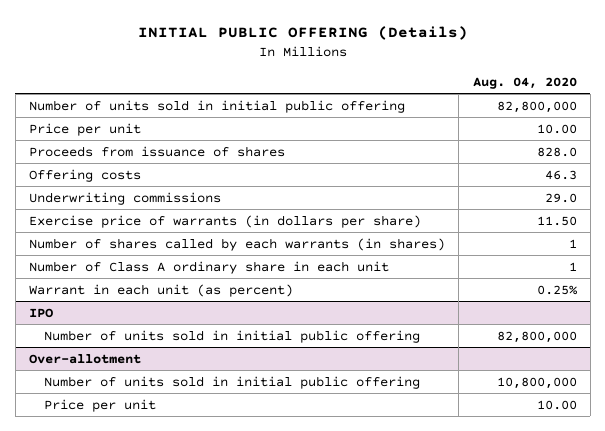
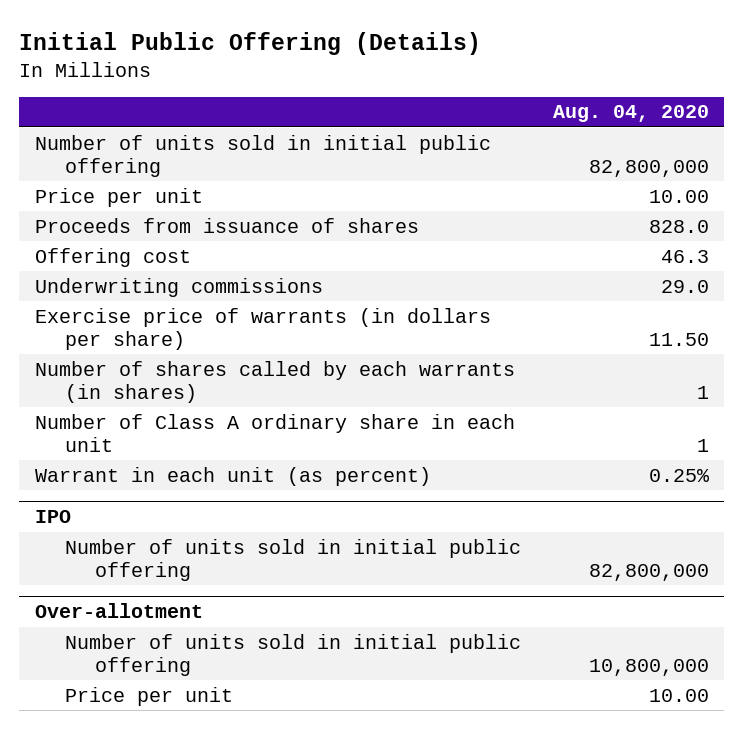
[137,25,468,40] INITIAL PUBLIC OFFERING (Details) -> [18,31,481,55] Initial Public Offering (Details)
[28,168,141,182] Offering costs -> [34,247,191,267] Offering cost

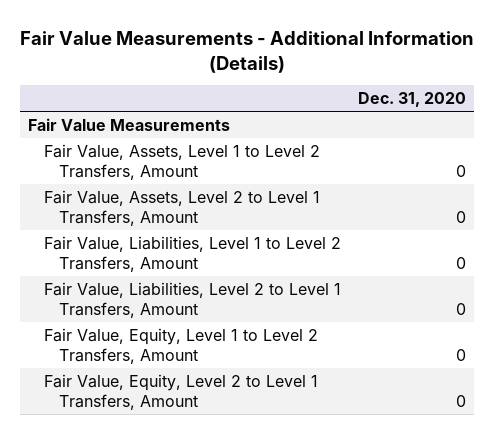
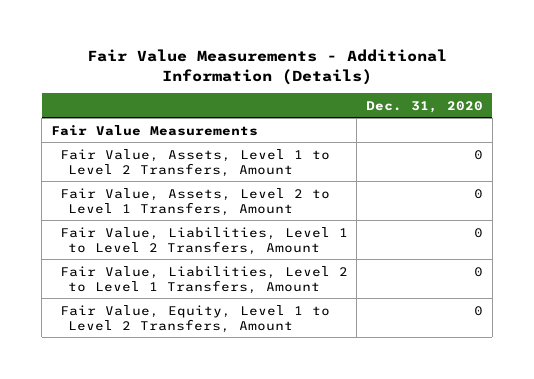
[43,373,318,410] Fair Value, Equity, Level 2 to Level 1 Transfers, Amount -> none

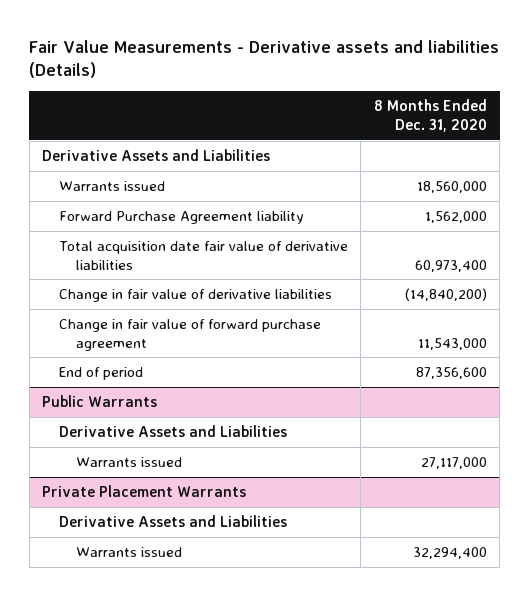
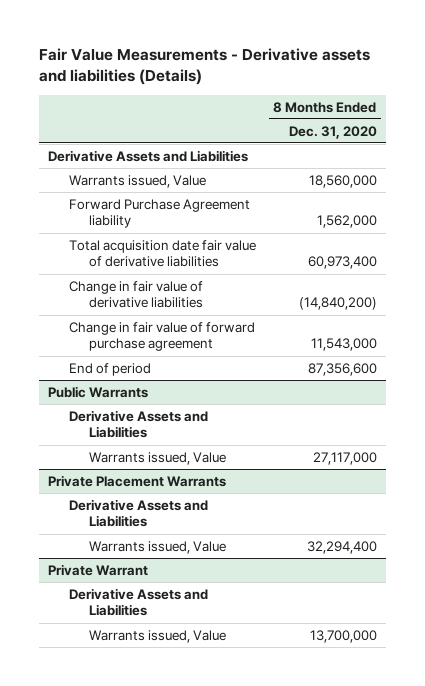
[59,181,166,192] Warrants issued -> [68,174,206,188] Warrants issued, Value
[76,457,183,468] Warrants issued -> [89,451,227,465] Warrants issued, Value
[76,547,183,558] Warrants issued -> [89,540,227,554] Warrants issued, Value
none -> [48,563,149,576] Private Warrant
none -> [68,587,208,617] Derivative Assets and Liabilities
none -> [89,629,227,643] Warrants issued, Value

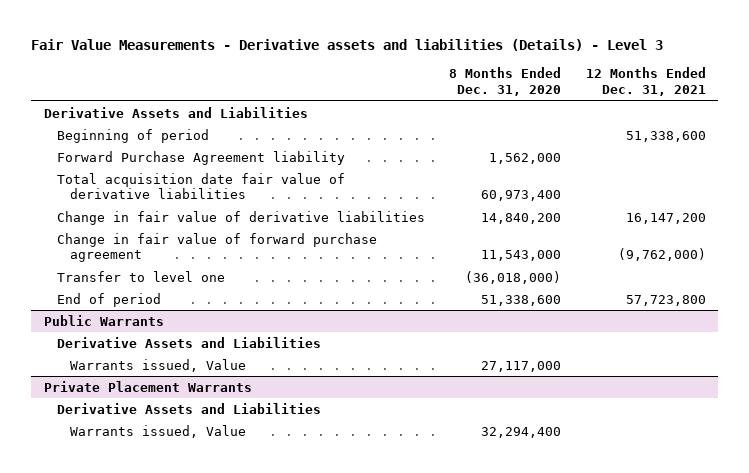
[39,48,371,86] Fair Value Measurements - Derivative assets and liabilities (Details) -> [31,39,664,52] Fair Value Measurements - Derivative assets and liabilities (Details) - Level 3
none -> [585,67,706,97] 12 Months Ended Dec. 31, 2021
[68,174,206,188] Warrants issued, Value -> none
none -> [56,128,209,143] Beginning of period
[298,297,377,311] (14,840,200) -> [481,212,562,224] 14,840,200
none -> [56,270,225,282] Transfer to level one
[307,362,377,376] 87,356,600 -> [481,294,562,306] 51,338,600
[48,563,149,576] Private Warrant -> none
[68,587,208,617] Derivative Assets and Liabilities -> none
[89,629,227,643] Warrants issued, Value -> none

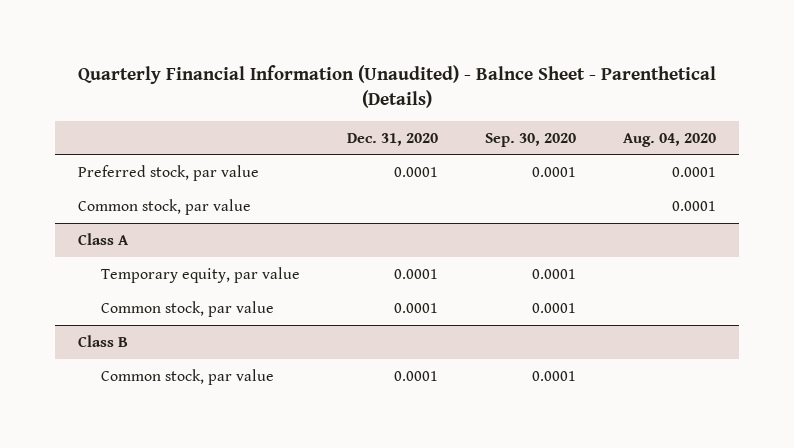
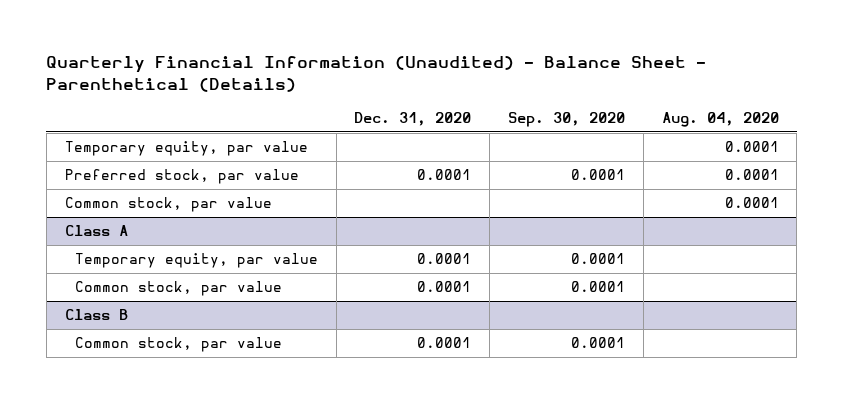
[78,64,717,108] Quarterly Financial Information (Unaudited) - Balnce Sheet - Parenthetical (Details) -> [46,56,707,93] Quarterly Financial Information (Unaudited) - Balance Sheet - Parenthetical (Details)
none -> [64,141,308,157] Temporary equity, par value

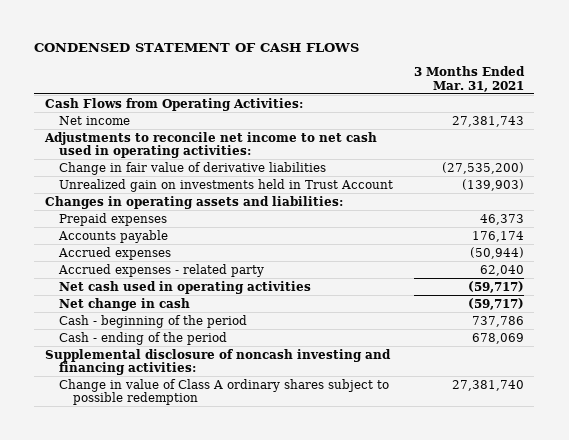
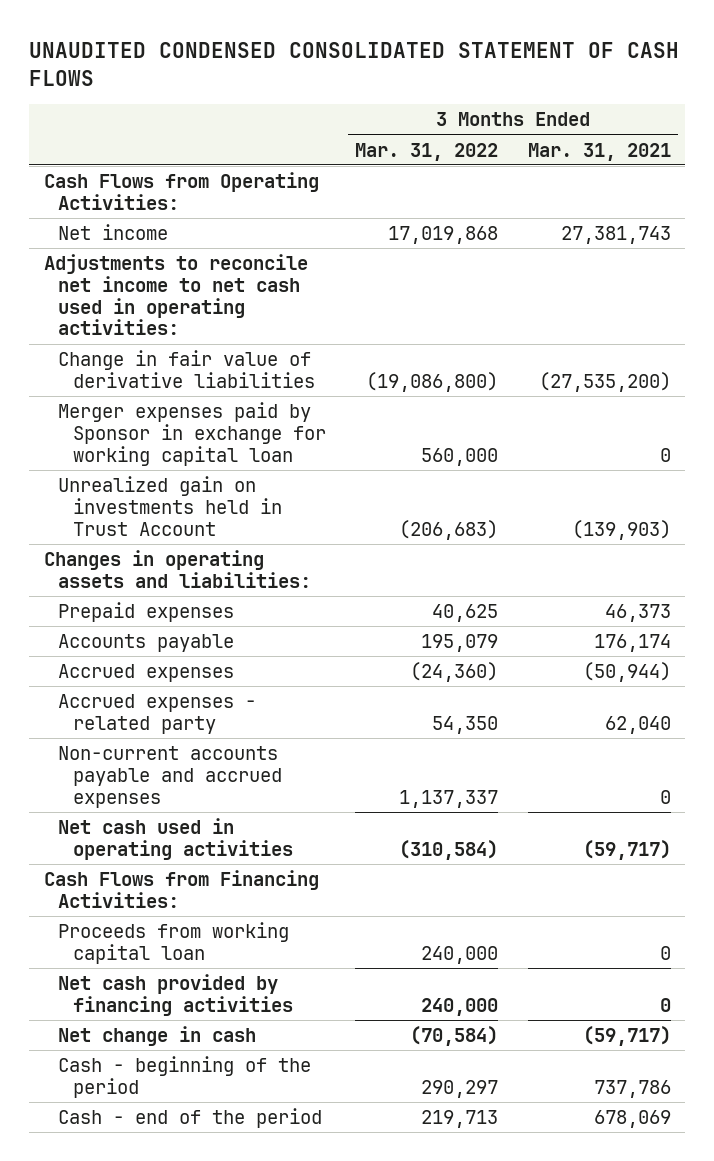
[34,43,360,53] CONDENSED STATEMENT OF CASH FLOWS -> [28,41,679,87] UNAUDITED CONDENSED CONSOLIDATED STATEMENT OF CASH FLOWS
none -> [355,142,499,161] Mar. 31, 2022
none -> [58,401,327,466] Merger expenses paid by Sponsor in exchange for working capital loan
none -> [58,745,283,808] Non-current accounts payable and accrued expenses
none -> [43,869,319,908] Cash Flows from Financing Activities:
none -> [58,921,290,964] Proceeds from working capital loan
none -> [58,973,294,1016] Net cash provided by financing activities
[44,348,391,376] Supplemental disclosure of noncash investing and financing activities: -> none
[59,378,390,406] Change in value of Class A ordinary shares subject to possible redemption -> none
[59,331,228,345] Cash - ending of the period -> [58,1107,323,1128] Cash - end of the period

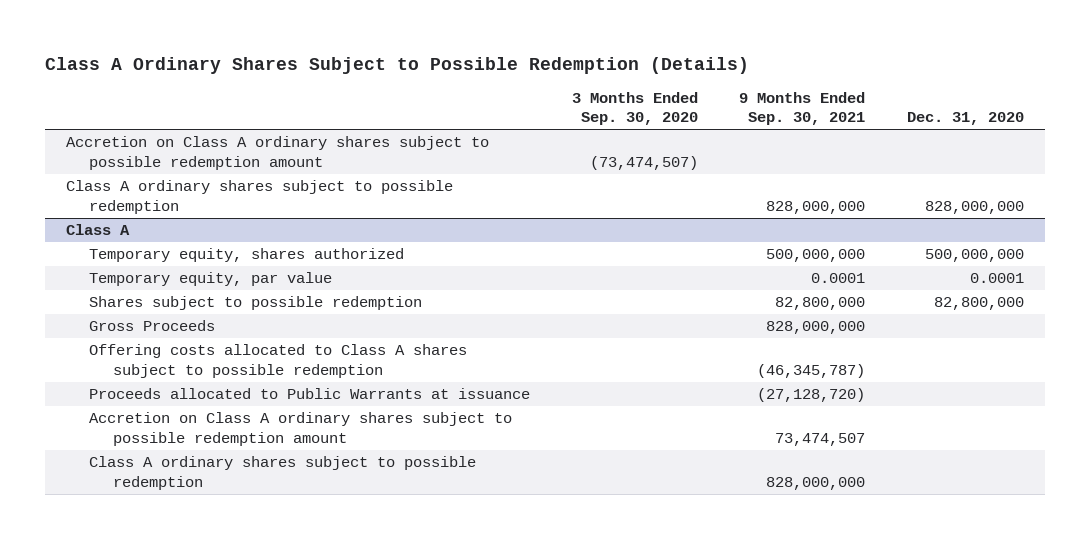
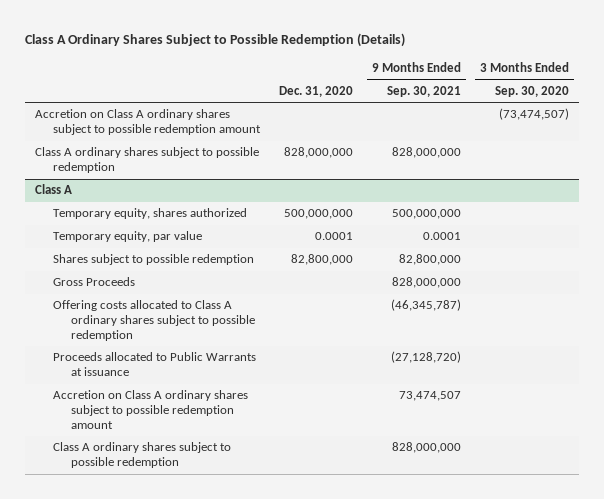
[89,344,468,379] Offering costs allocated to Class A shares subject to possible redemption -> [52,300,256,341] Offering costs allocated to Class A ordinary shares subject to possible redemption

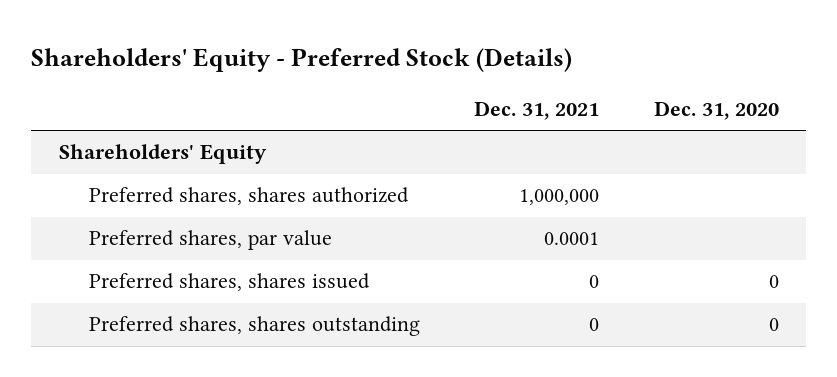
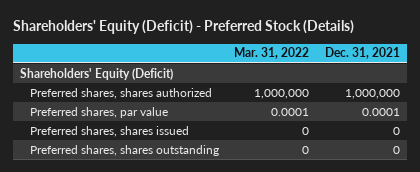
[31,47,573,72] Shareholders' Equity - Preferred Stock (Details) -> [12,20,354,35] Shareholders' Equity (Deficit) - Preferred Stock (Details)
[653,101,779,121] Dec. 31, 2020 -> none
none -> [234,47,310,60] Mar. 31, 2022
[58,144,267,165] Shareholders' Equity -> [20,67,174,80] Shareholders' Equity (Deficit)

